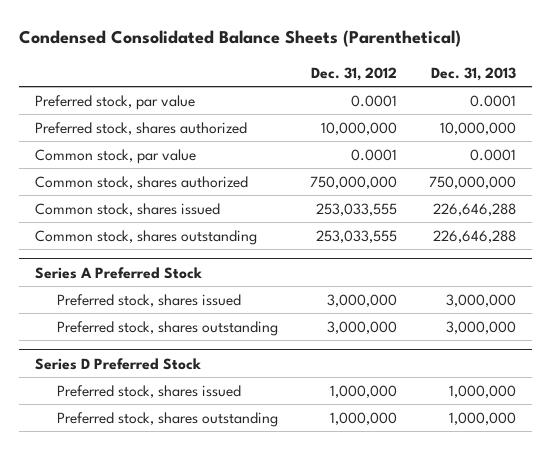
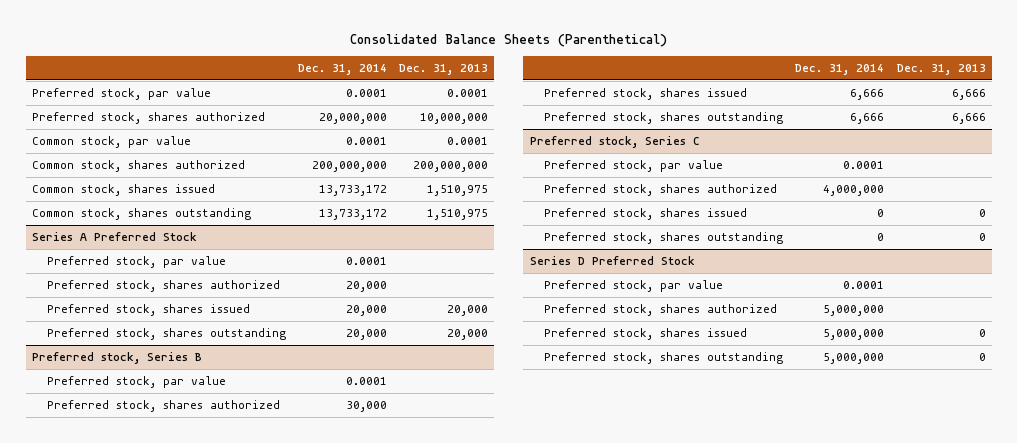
[18,30,461,48] Condensed Consolidated Balance Sheets (Parenthetical) -> [349,34,667,48] Consolidated Balance Sheets (Parenthetical)
[311,66,398,81] Dec. 31, 2012 -> none
none -> [297,63,387,75] Dec. 31, 2014
[429,175,517,189] 750,000,000 -> [412,160,488,172] 200,000,000
[433,202,517,216] 226,646,288 -> [426,184,488,196] 1,510,975
[433,229,517,243] 226,646,288 -> [426,208,488,220] 1,510,975
none -> [46,255,226,268] Preferred stock, par value
none -> [46,279,280,292] Preferred stock, shares authorized
[446,293,517,307] 3,000,000 -> [446,304,488,316] 20,000
[446,320,517,334] 3,000,000 -> [446,328,488,340] 20,000
none -> [31,351,202,364] Preferred stock, Series B
none -> [46,375,226,388] Preferred stock, par value
none -> [46,399,280,412] Preferred stock, shares authorized
none -> [544,87,748,100] Preferred stock, shares issued
none -> [544,111,784,124] Preferred stock, shares outstanding
none -> [529,135,700,148] Preferred stock, Series C
none -> [544,159,724,172] Preferred stock, par value
none -> [544,183,778,196] Preferred stock, shares authorized
none -> [544,207,748,220] Preferred stock, shares issued
none -> [544,231,784,244] Preferred stock, shares outstanding
none -> [544,279,724,292] Preferred stock, par value
none -> [544,303,778,316] Preferred stock, shares authorized
[449,384,517,398] 1,000,000 -> [978,328,986,337] 0
[449,411,517,425] 1,000,000 -> [978,352,986,361] 0

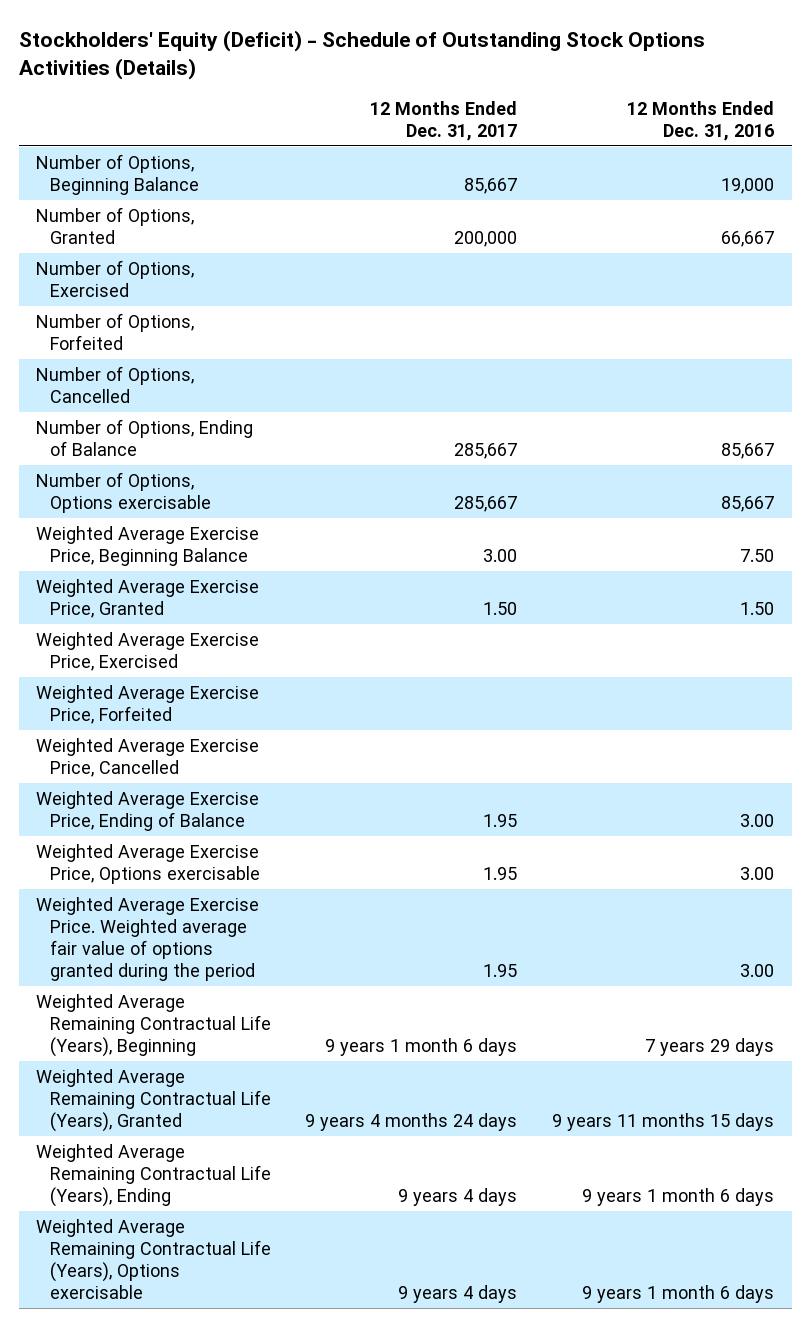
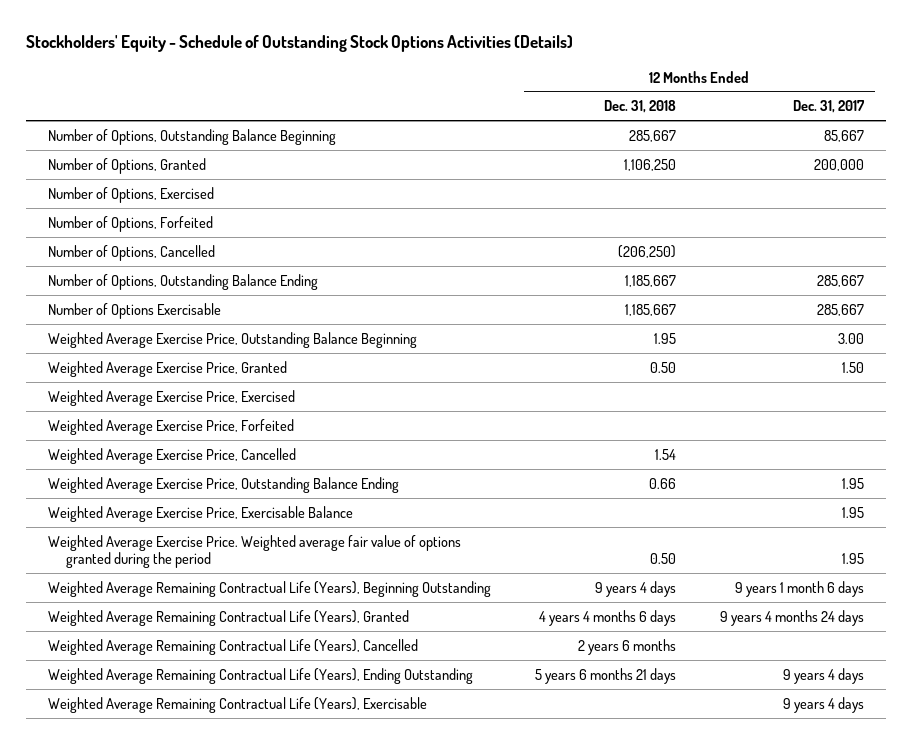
[18,29,705,81] Stockholders' Equity (Deficit) - Schedule of Outstanding Stock Options Activities (Details) -> [25,35,573,53] Stockholders' Equity - Schedule of Outstanding Stock Options Activities (Details)
[627,100,775,141] 12 Months Ended Dec. 31, 2016 -> none
none -> [603,100,676,114] Dec. 31, 2018
[36,153,199,195] Number of Options, Beginning Balance -> [47,128,336,145] Number of Options, Outstanding Balance Beginning
[36,418,254,456] Number of Options, Ending of Balance -> [47,273,318,290] Number of Options, Outstanding Balance Ending
[36,471,211,513] Number of Options, Options exercisable -> [47,302,221,319] Number of Options Exercisable
[36,525,260,566] Weighted Average Exercise Price, Beginning Balance -> [47,331,417,348] Weighted Average Exercise Price, Outstanding Balance Beginning
[36,790,260,831] Weighted Average Exercise Price, Ending of Balance -> [47,476,399,493] Weighted Average Exercise Price, Outstanding Balance Ending
[36,843,260,884] Weighted Average Exercise Price, Options exercisable -> [47,505,353,522] Weighted Average Exercise Price, Exercisable Balance
[36,993,271,1057] Weighted Average Remaining Contractual Life (Years), Beginning -> [47,580,491,597] Weighted Average Remaining Contractual Life (Years), Beginning Outstanding
none -> [47,638,418,655] Weighted Average Remaining Contractual Life (Years), Cancelled
[36,1143,271,1207] Weighted Average Remaining Contractual Life (Years), Ending -> [47,667,473,684] Weighted Average Remaining Contractual Life (Years), Ending Outstanding
[36,1218,271,1300] Weighted Average Remaining Contractual Life (Years), Options exercisable -> [47,696,427,713] Weighted Average Remaining Contractual Life (Years), Exercisable

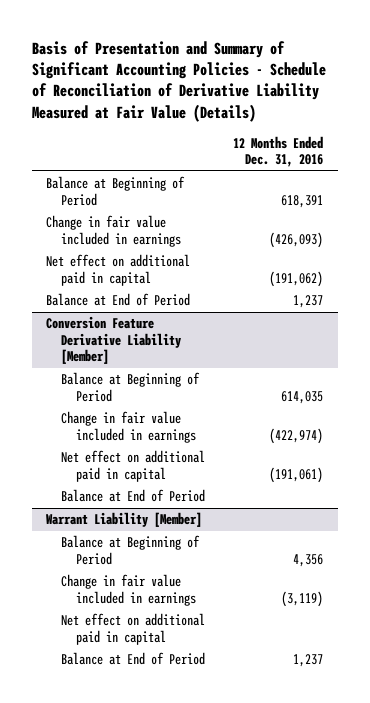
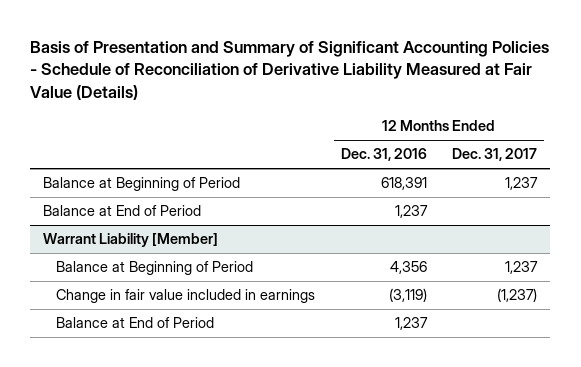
none -> [452,148,538,162] Dec. 31, 2017
[46,215,182,247] Change in fair value included in earnings -> none
[46,254,191,286] Net effect on additional paid in capital -> none
[46,316,182,365] Conversion Feature Derivative Liability [Member] -> none
[61,372,201,402] Balance at Beginning of Period -> none
[61,411,197,443] Change in fair value included in earnings -> none
[61,450,206,482] Net effect on additional paid in capital -> none
[61,489,206,503] Balance at End of Period -> none
[61,613,206,645] Net effect on additional paid in capital -> none

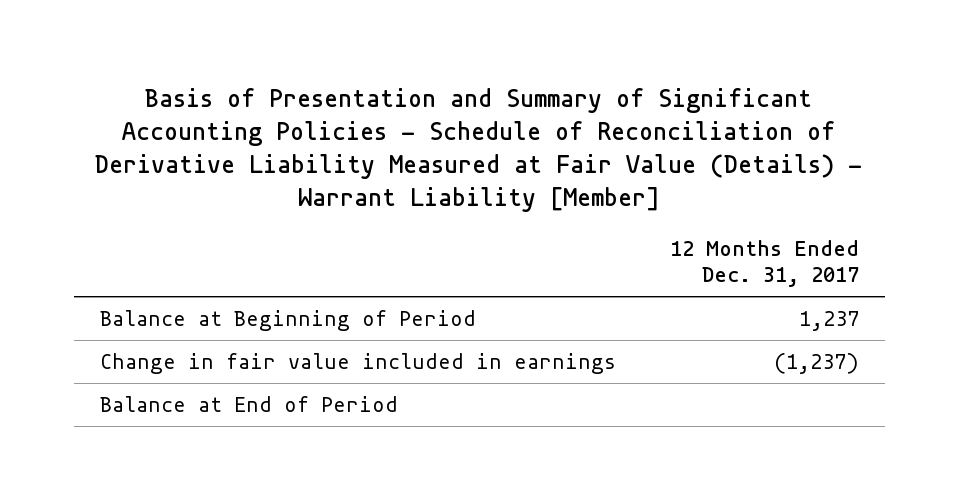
[30,40,550,100] Basis of Presentation and Summary of Significant Accounting Policies - Schedule of Reconciliation of Derivative Liability Measured at Fair Value (Details) -> [95,87,863,213] Basis of Presentation and Summary of Significant Accounting Policies - Schedule of Reconciliation of Derivative Liability Measured at Fair Value (Details) - Warrant Liability [Member]
[340,148,427,162] Dec. 31, 2016 -> none
[43,205,202,217] Balance at End of Period -> none
[43,233,219,248] Warrant Liability [Member] -> none
[56,261,254,276] Balance at Beginning of Period -> none

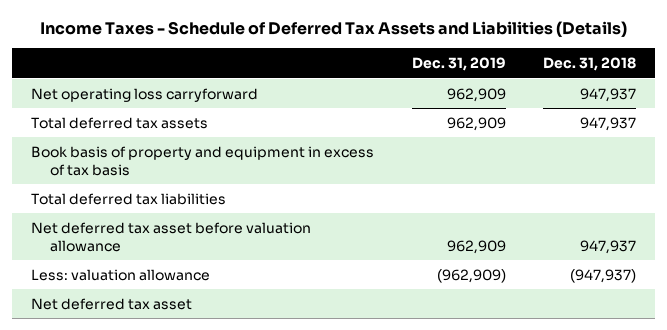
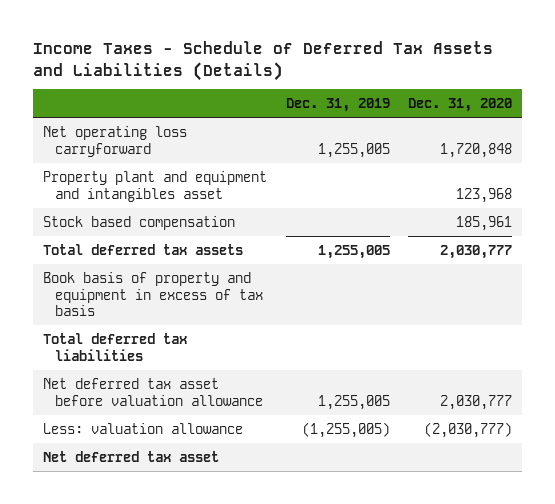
[543,57,637,72] Dec. 31, 2018 -> none
none -> [408,97,513,112] Dec. 31, 2020
[446,87,506,102] 962,909 -> [317,142,390,158] 1,255,005
none -> [42,170,267,202] Property plant and equipment and intangibles asset
none -> [42,215,235,230] Stock based compensation
[446,116,506,131] 962,909 -> [317,244,390,259] 1,255,005
[446,239,506,254] 962,909 -> [317,394,390,410] 1,255,005
[436,268,506,283] (962,909) -> [301,421,390,438] (1,255,005)

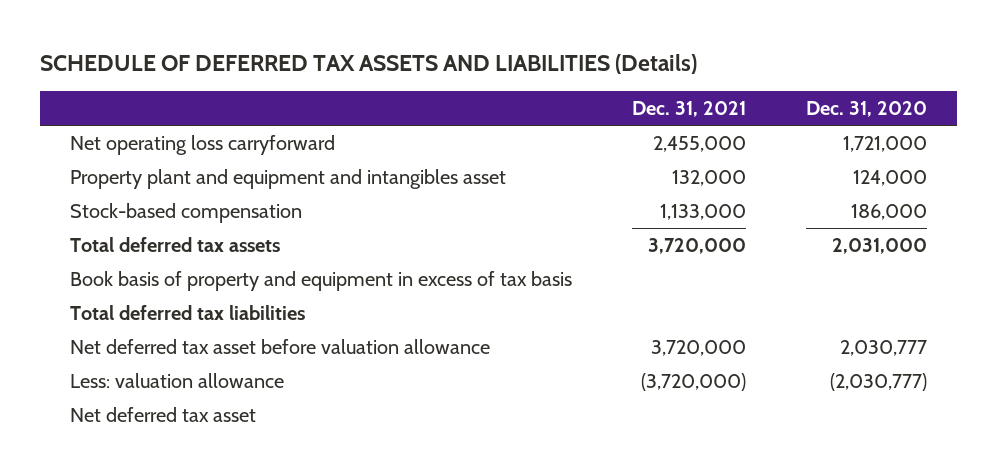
[33,41,494,81] Income Taxes - Schedule of Deferred Tax Assets and Liabilities (Details) -> [40,54,698,75] SCHEDULE OF DEFERRED TAX ASSETS AND LIABILITIES (Details)
[285,97,390,112] Dec. 31, 2019 -> none
none -> [632,101,747,118] Dec. 31, 2021
[440,142,513,158] 1,720,848 -> [843,135,928,152] 1,721,000
[456,187,513,203] 123,968 -> [853,169,928,186] 124,000
[42,215,235,230] Stock based compensation -> [70,202,303,223] Stock-based compensation
[456,215,513,231] 185,961 -> [851,203,928,220] 186,000
[440,244,513,259] 2,030,777 -> [832,237,928,254] 2,031,000

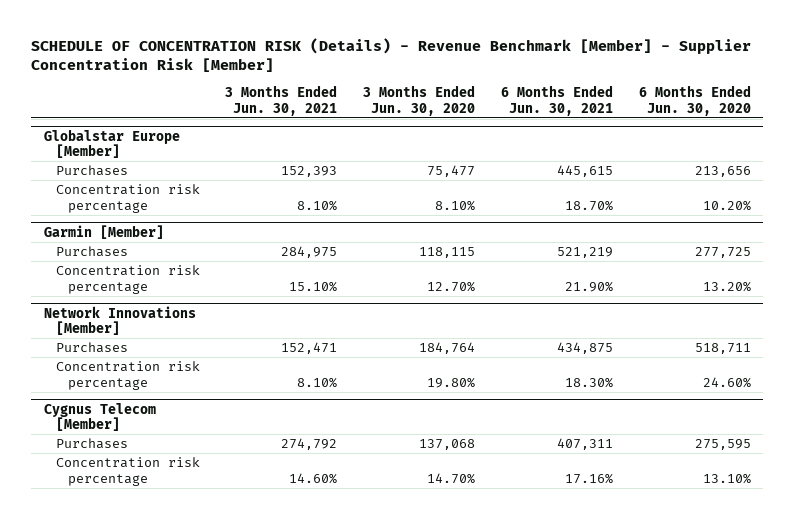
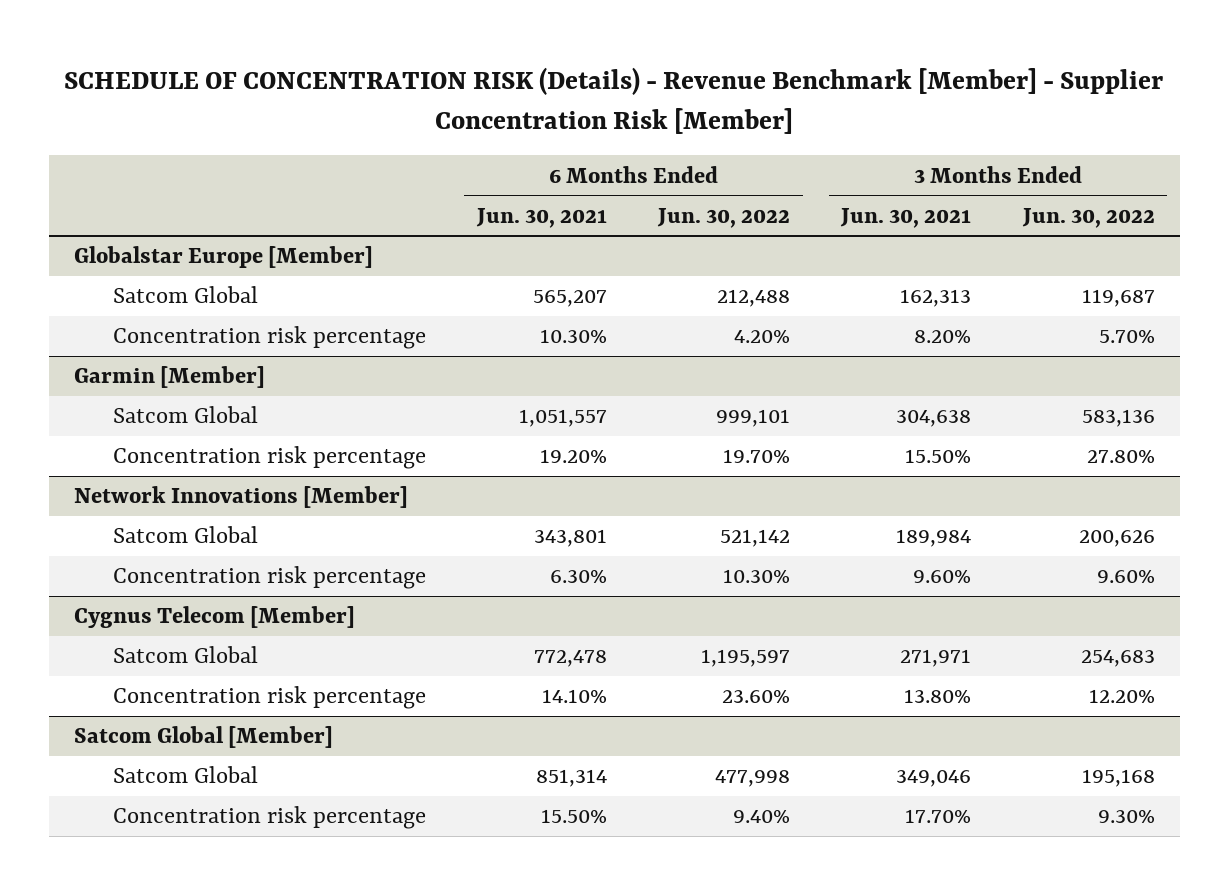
[363,85,476,116] 3 Months Ended Jun. 30, 2020 -> none
[638,85,751,116] 6 Months Ended Jun. 30, 2020 -> none
none -> [657,207,791,228] Jun. 30, 2022
none -> [1021,207,1155,228] Jun. 30, 2022
[55,164,128,176] Purchases -> none
none -> [112,286,258,304] Satcom Global
[297,199,338,211] 8.10% -> [914,330,972,344] 8.20%
[564,199,613,211] 18.70% -> [539,329,607,344] 10.30%
[55,245,128,257] Purchases -> none
none -> [112,406,258,424] Satcom Global
[289,280,338,292] 15.10% -> [905,449,972,464] 15.50%
[564,280,613,292] 21.90% -> [539,449,607,464] 19.20%
[55,341,128,353] Purchases -> none
none -> [112,526,258,544] Satcom Global
[297,376,338,388] 8.10% -> [913,570,972,584] 9.60%
[564,376,613,388] 18.30% -> [549,570,607,584] 6.30%
[55,437,128,449] Purchases -> none
none -> [112,646,258,664] Satcom Global
[289,472,338,484] 14.60% -> [904,689,972,704] 13.80%
[564,472,613,484] 17.16% -> [541,689,607,704] 14.10%
none -> [74,726,334,749] Satcom Global [Member]
none -> [112,766,258,784] Satcom Global
none -> [112,806,426,830] Concentration risk percentage

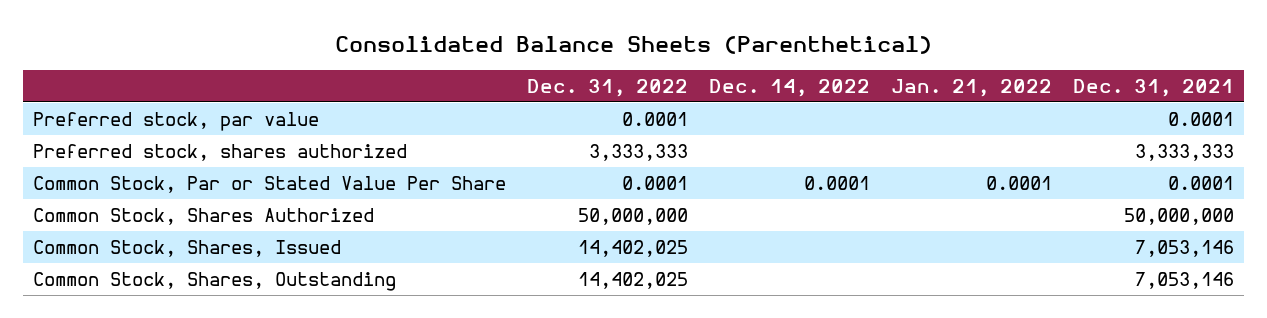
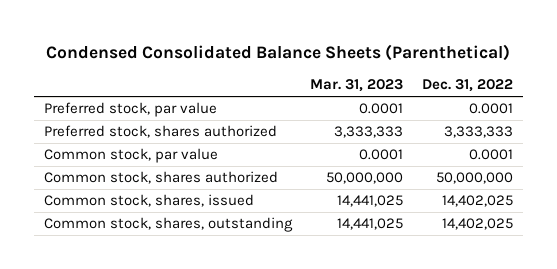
[334,35,932,54] Consolidated Balance Sheets (Parenthetical) -> [46,43,511,61] Condensed Consolidated Balance Sheets (Parenthetical)
[709,78,871,97] Dec. 14, 2022 -> none
[891,78,1053,97] Jan. 21, 2022 -> none
[1073,78,1235,97] Dec. 31, 2021 -> none
none -> [310,79,404,93] Mar. 31, 2023
[33,175,507,193] Common Stock, Par or Stated Value Per Share -> [43,148,218,164] Common stock, par value
[33,207,375,225] Common Stock, Shares Authorized -> [43,171,278,185] Common stock, shares authorized
[33,239,342,257] Common Stock, Shares, Issued -> [43,194,254,208] Common stock, shares, issued
[33,271,397,291] Common Stock, Shares, Outstanding -> [43,217,293,233] Common stock, shares, outstanding

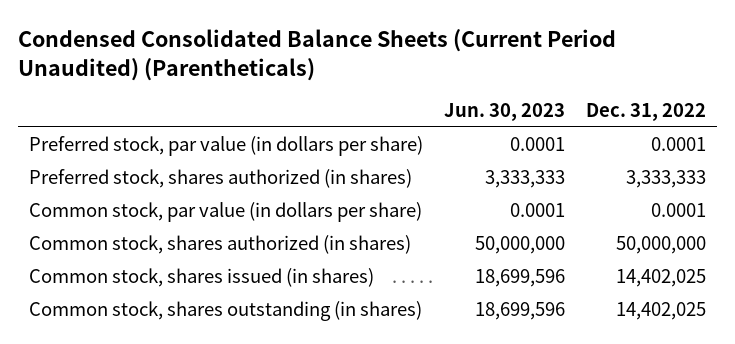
[46,43,511,61] Condensed Consolidated Balance Sheets (Parenthetical) -> [18,28,617,81] Condensed Consolidated Balance Sheets (Current Period Unaudited) (Parentheticals)
[310,79,404,93] Mar. 31, 2023 -> none
none -> [443,103,565,122] Jun. 30, 2023
[43,102,217,118] Preferred stock, par value -> [28,136,423,157] Preferred stock, par value (in dollars per share)
[43,125,277,139] Preferred stock, shares authorized -> [28,169,412,189] Preferred stock, shares authorized (in shares)
[43,148,218,164] Common stock, par value -> [28,202,422,223] Common stock, par value (in dollars per share)
[43,171,278,185] Common stock, shares authorized -> [28,235,411,255] Common stock, shares authorized (in shares)
[43,194,254,208] Common stock, shares, issued -> [28,268,374,288] Common stock, shares issued (in shares)
[43,217,293,233] Common stock, shares, outstanding -> [28,301,422,322] Common stock, shares outstanding (in shares)

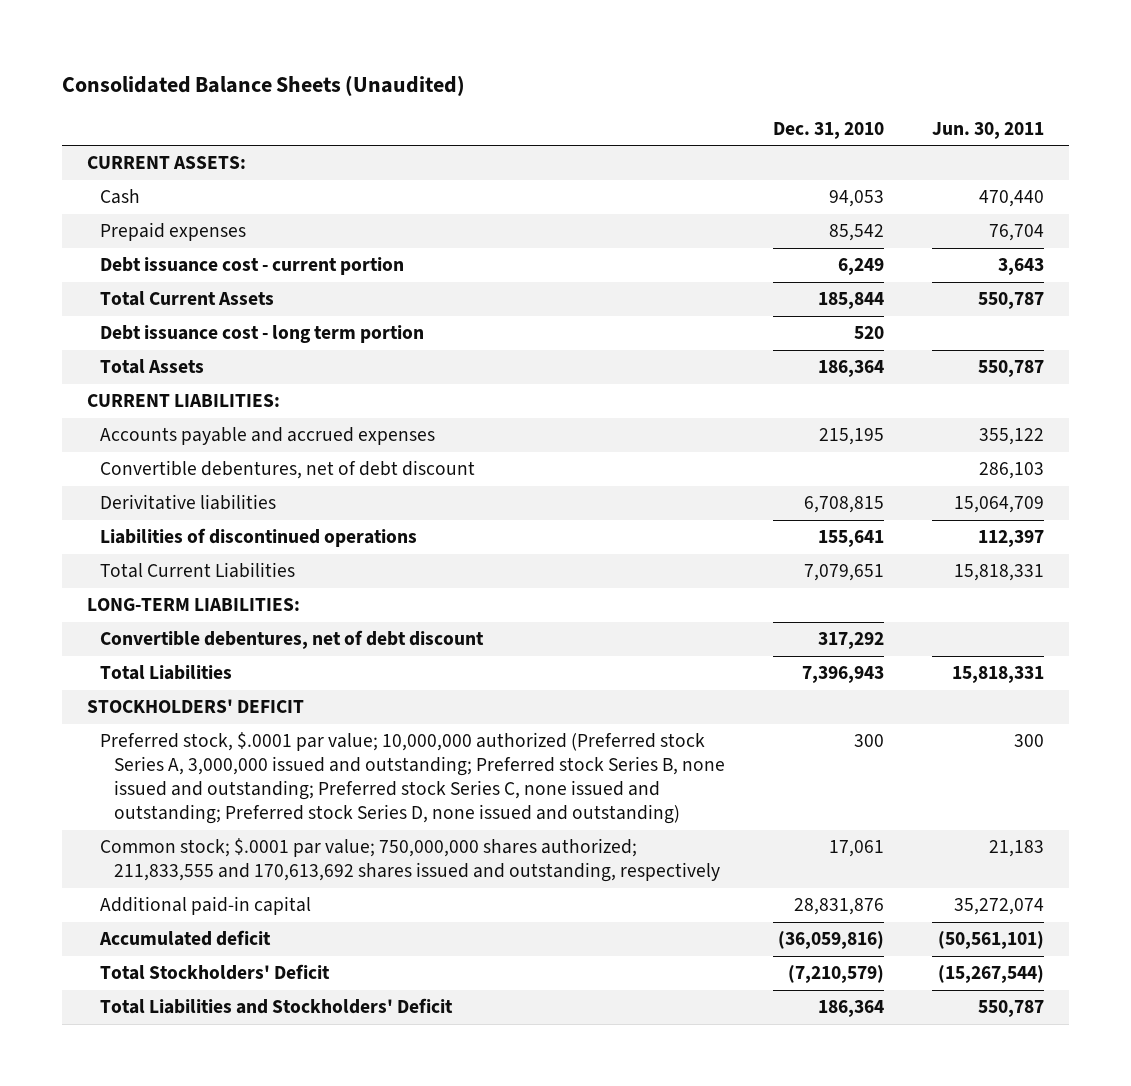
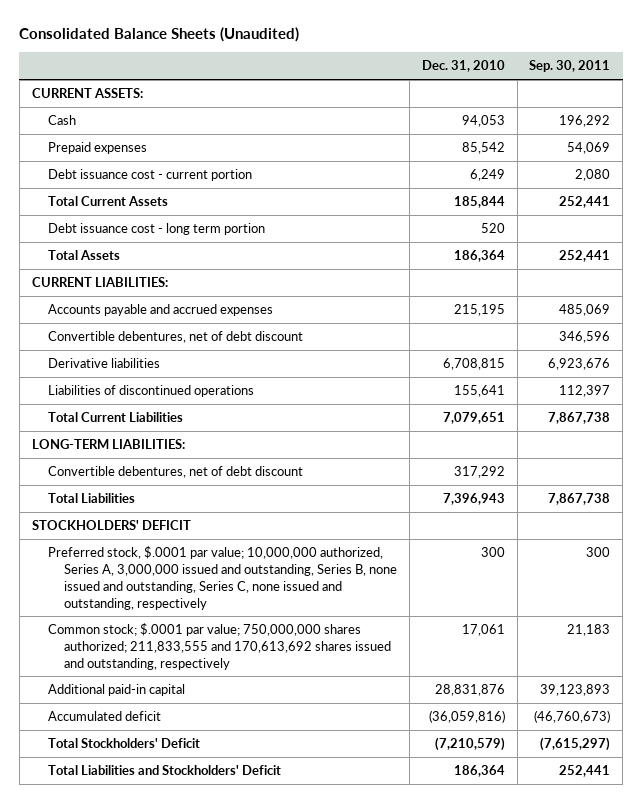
[932,121,1045,139] Jun. 30, 2011 -> none
none -> [529,60,611,73] Sep. 30, 2011
[100,494,277,511] Derivitative liabilities -> [47,357,160,368] Derivative liabilities
[100,732,725,825] Preferred stock, $.0001 par value; 10,000,000 authorized (Preferred stock Series A, 3,000,000 issued and outstanding; Preferred stock Series B, none issued and outstanding; Preferred stock Series C, none issued and outstanding; Preferred stock Series D, none issued and outstanding) -> [47,545,398,610] Preferred stock, $.0001 par value; 10,000,000 authorized, Series A, 3,000,000 issued and outstanding, Series B, none issued and outstanding, Series C, none issued and outstanding, respectively

